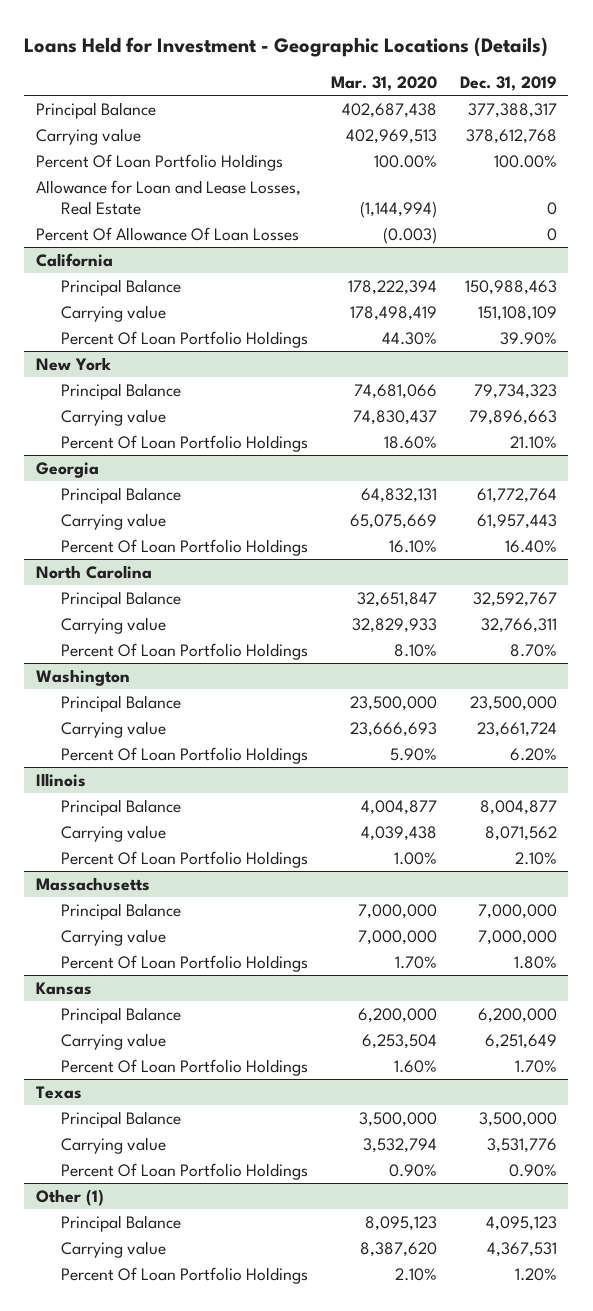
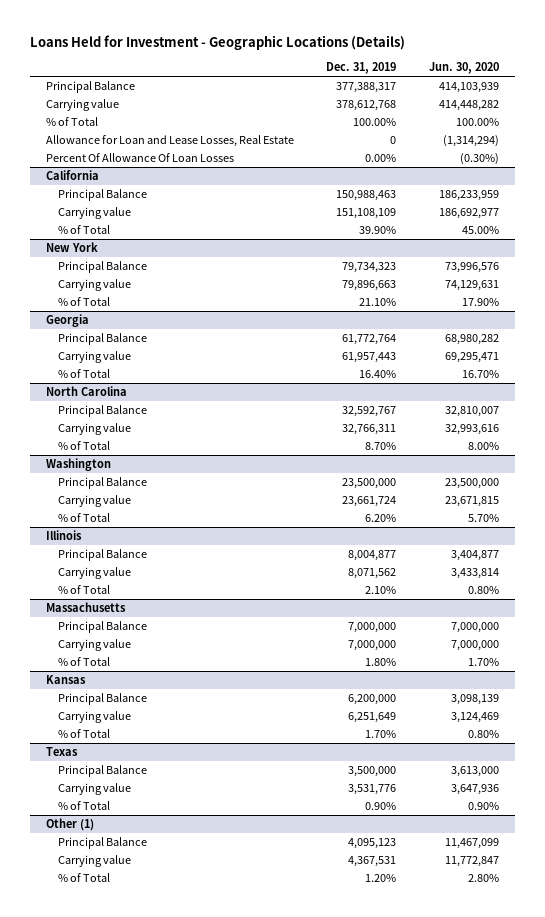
[330,76,437,92] Mar. 31, 2020 -> none
none -> [428,62,499,75] Jun. 30, 2020
[35,153,283,171] Percent Of Loan Portfolio Holdings -> [46,116,99,126] % of Total
[546,227,557,241] 0 -> [365,153,397,162] 0.00%
[61,330,309,348] Percent Of Loan Portfolio Holdings -> [58,224,111,234] % of Total
[61,434,309,452] Percent Of Loan Portfolio Holdings -> [58,296,111,306] % of Total
[61,538,309,556] Percent Of Loan Portfolio Holdings -> [58,368,111,378] % of Total
[61,642,309,660] Percent Of Loan Portfolio Holdings -> [58,440,111,450] % of Total
[61,746,309,764] Percent Of Loan Portfolio Holdings -> [58,512,111,522] % of Total
[61,850,309,868] Percent Of Loan Portfolio Holdings -> [58,584,111,594] % of Total
[61,954,309,972] Percent Of Loan Portfolio Holdings -> [58,656,111,666] % of Total
[61,1058,309,1076] Percent Of Loan Portfolio Holdings -> [58,728,111,738] % of Total
[61,1162,309,1180] Percent Of Loan Portfolio Holdings -> [58,800,111,810] % of Total
[61,1266,309,1284] Percent Of Loan Portfolio Holdings -> [58,872,111,882] % of Total

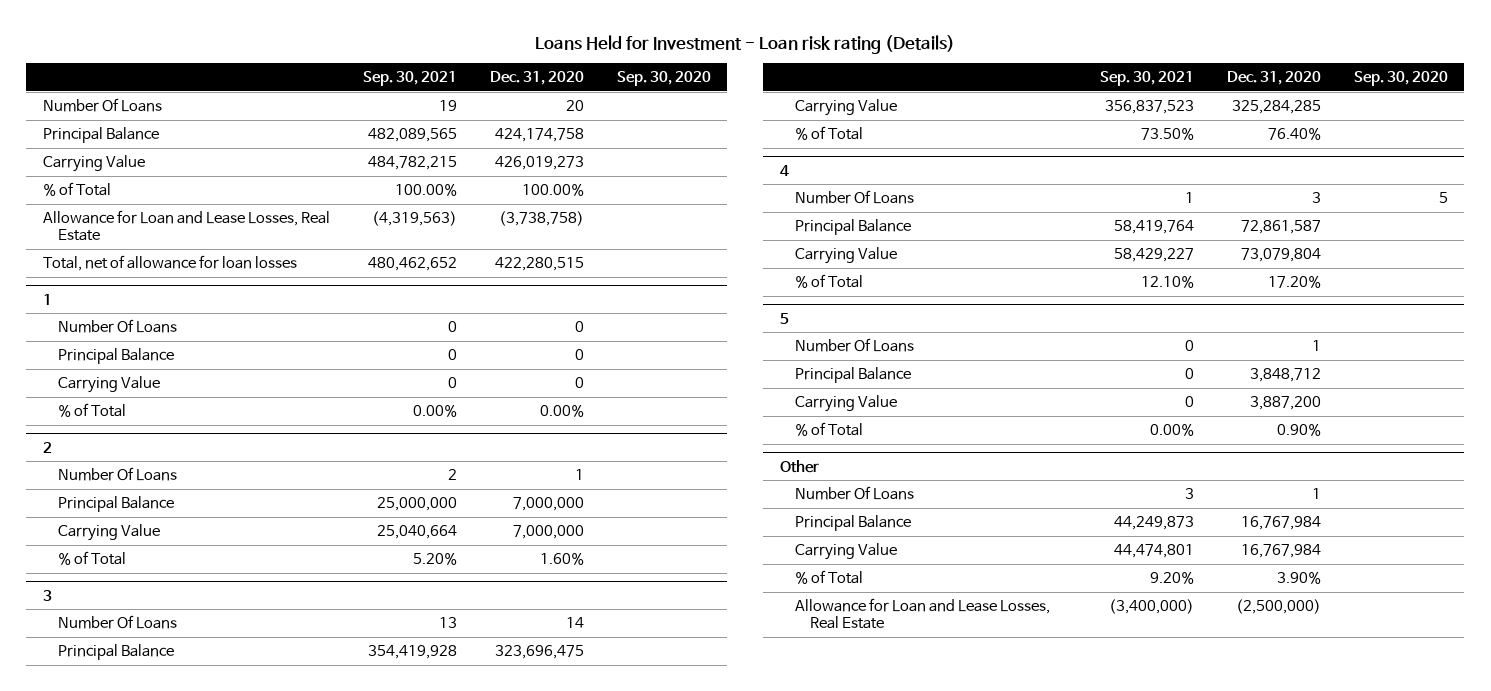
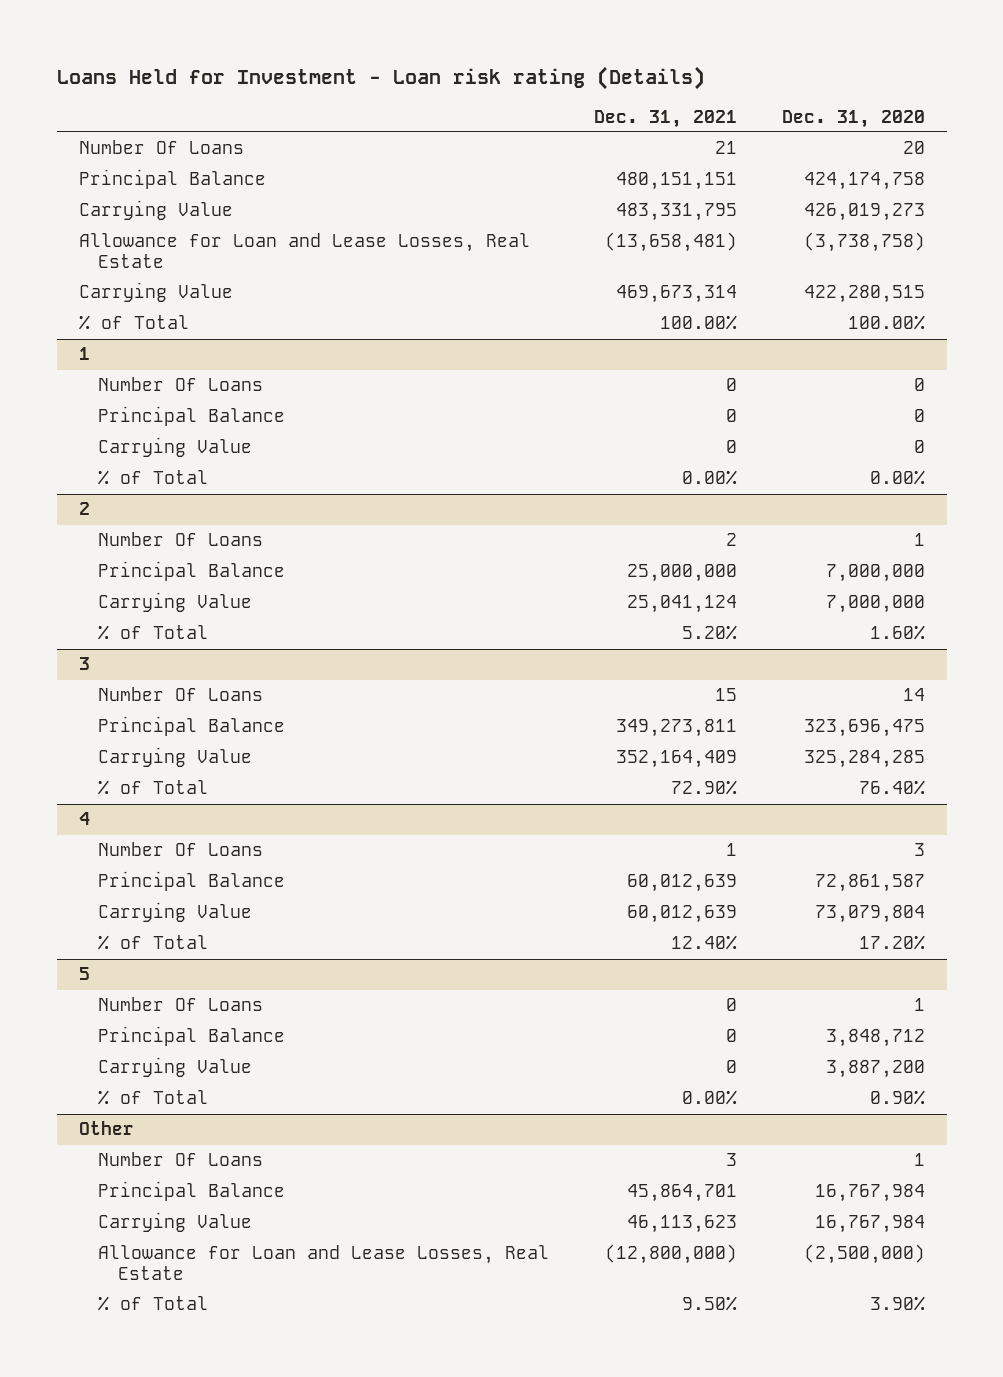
[362,71,457,87] Sep. 30, 2021 -> none
[616,71,711,87] Sep. 30, 2020 -> none
none -> [593,109,737,128] Dec. 31, 2021
[42,255,297,272] Total, net of allowance for loan losses -> [78,282,233,303] Carrying Value
[42,182,111,197] % of Total -> [78,315,189,331] % of Total
[794,570,863,585] % of Total -> [98,1296,209,1312] % of Total

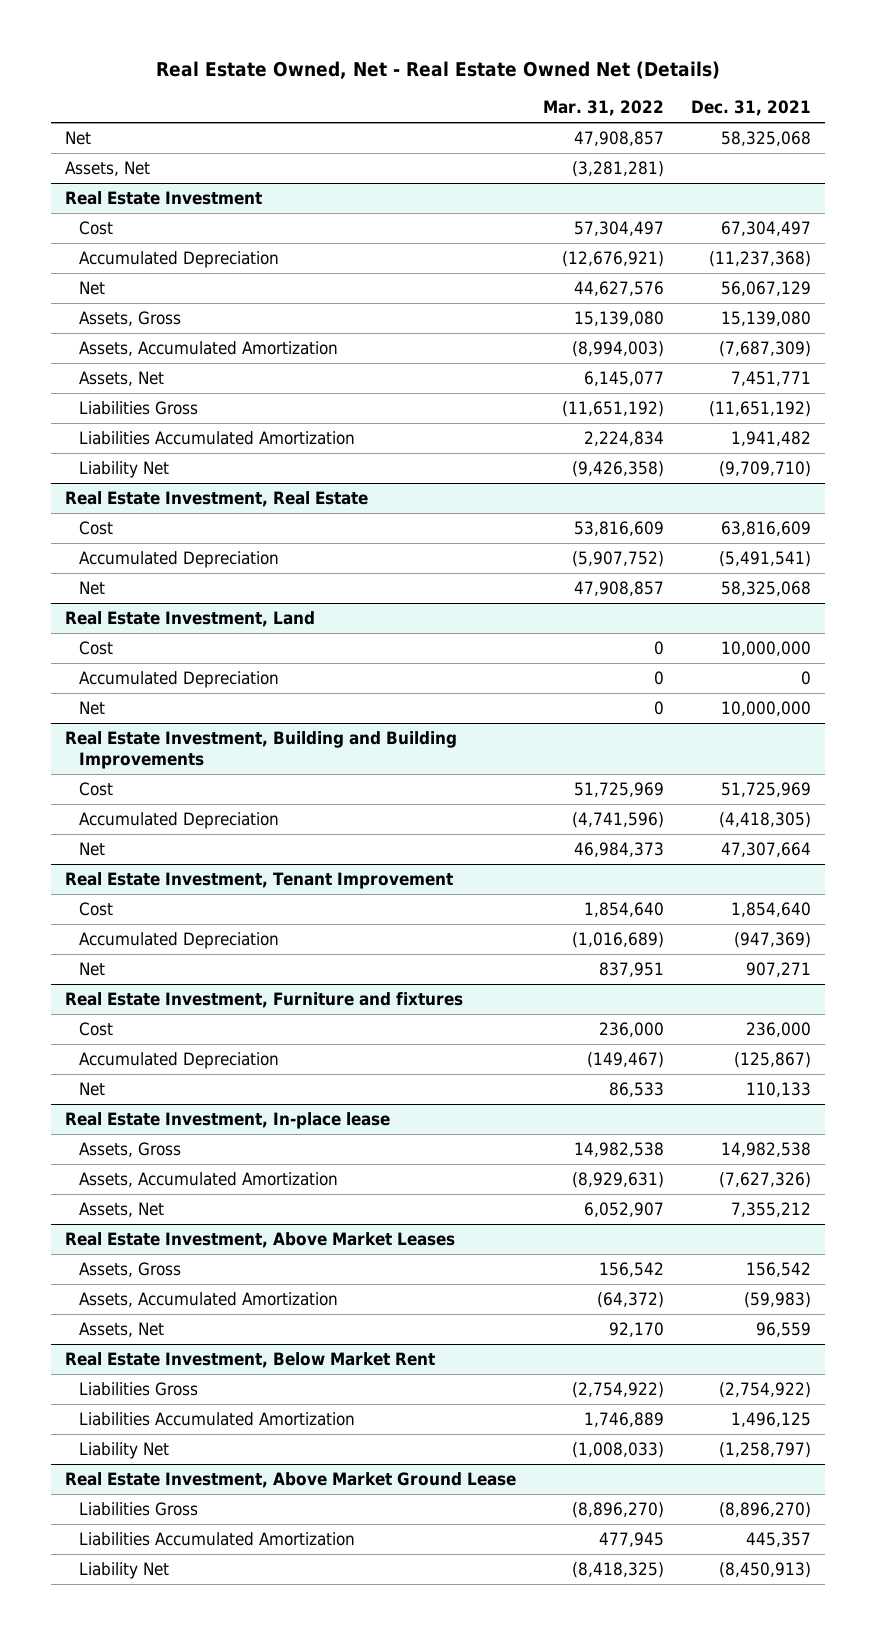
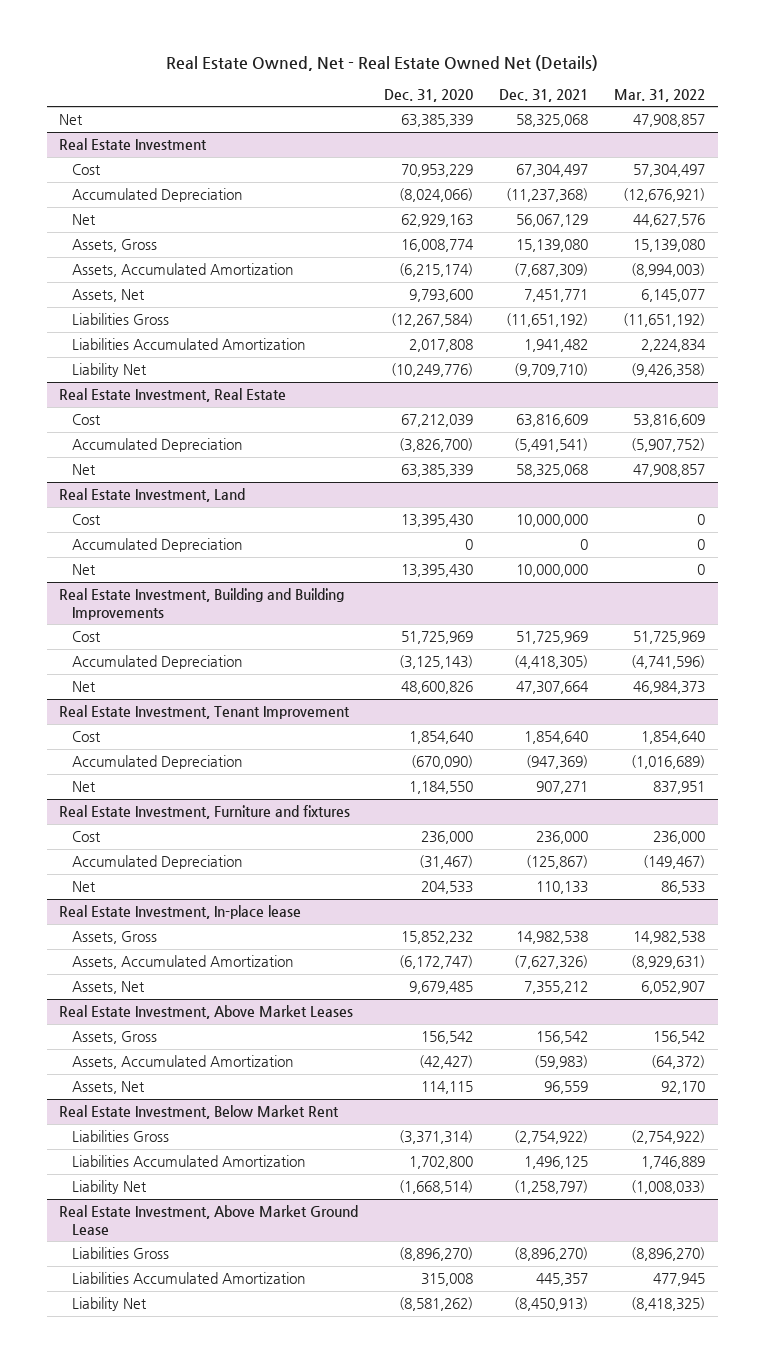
none -> [384,88,474,102] Dec. 31, 2020
[64,160,150,176] Assets, Net -> none

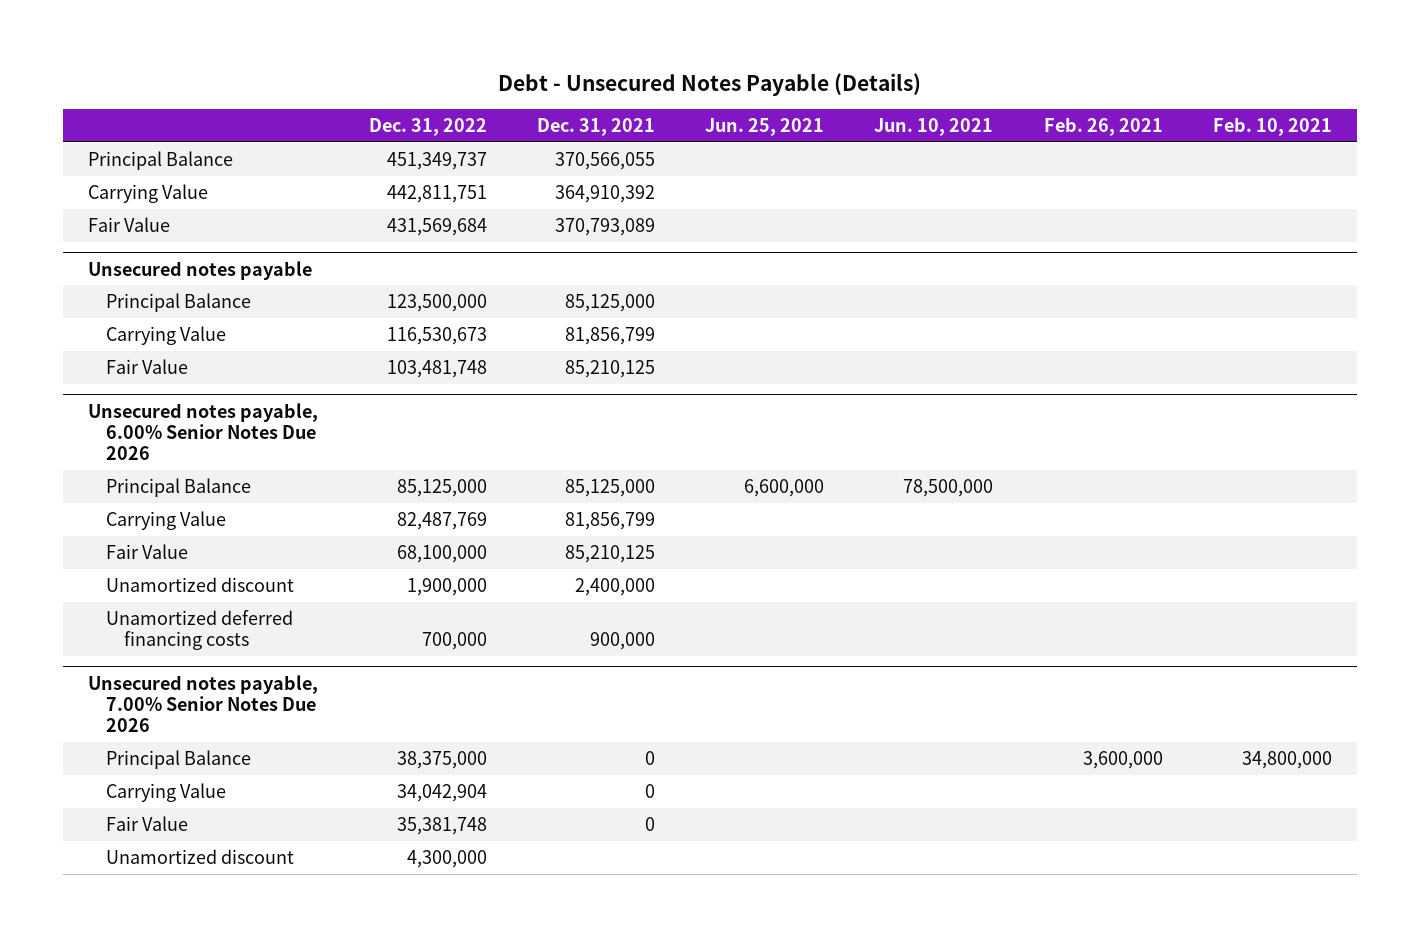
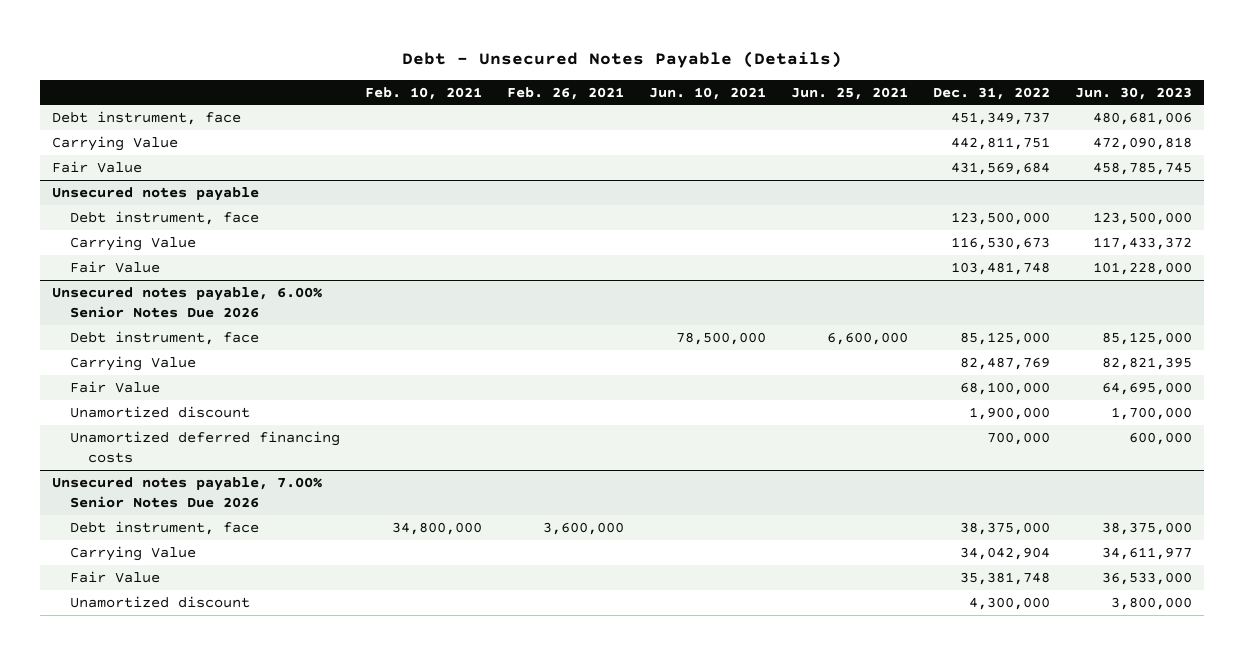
[536,118,655,137] Dec. 31, 2021 -> none
none -> [1074,86,1192,100] Jun. 30, 2023
[88,150,234,170] Principal Balance -> [52,110,242,125] Debt instrument, face
[105,292,251,312] Principal Balance -> [70,210,260,225] Debt instrument, face
[105,477,251,497] Principal Balance -> [70,330,260,345] Debt instrument, face
[105,749,251,769] Principal Balance -> [70,520,260,535] Debt instrument, face

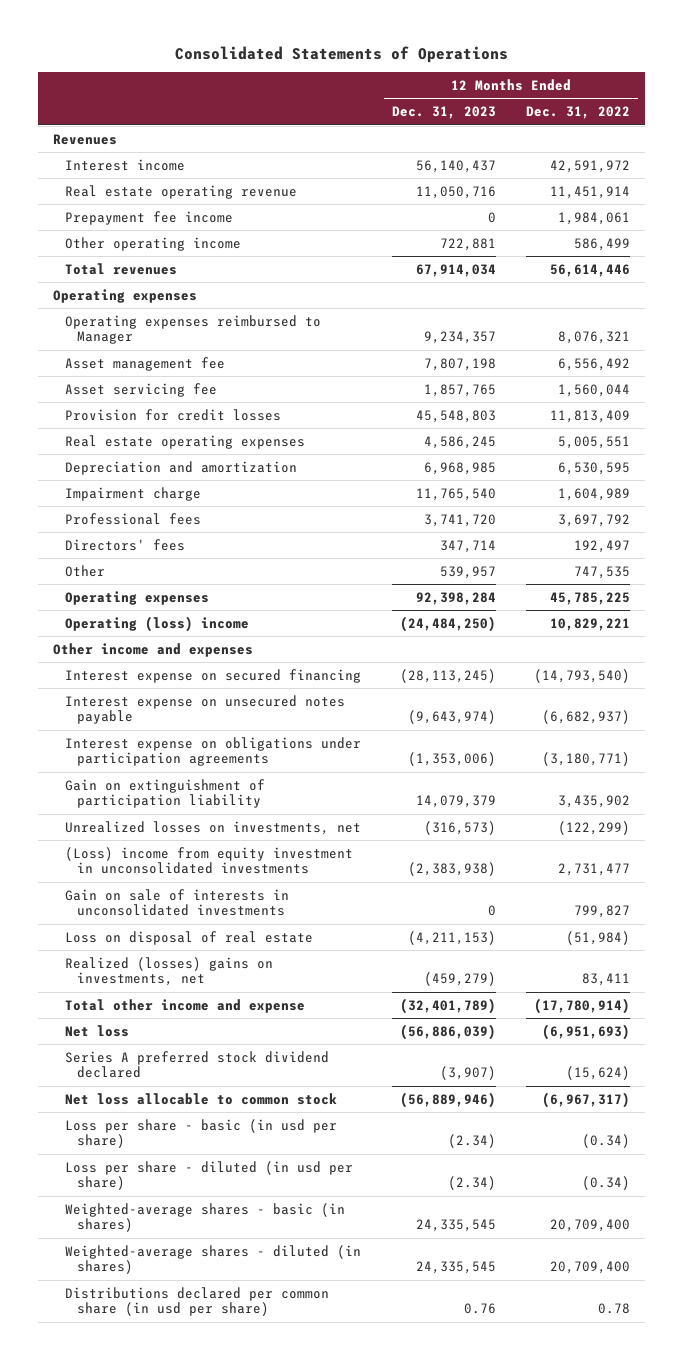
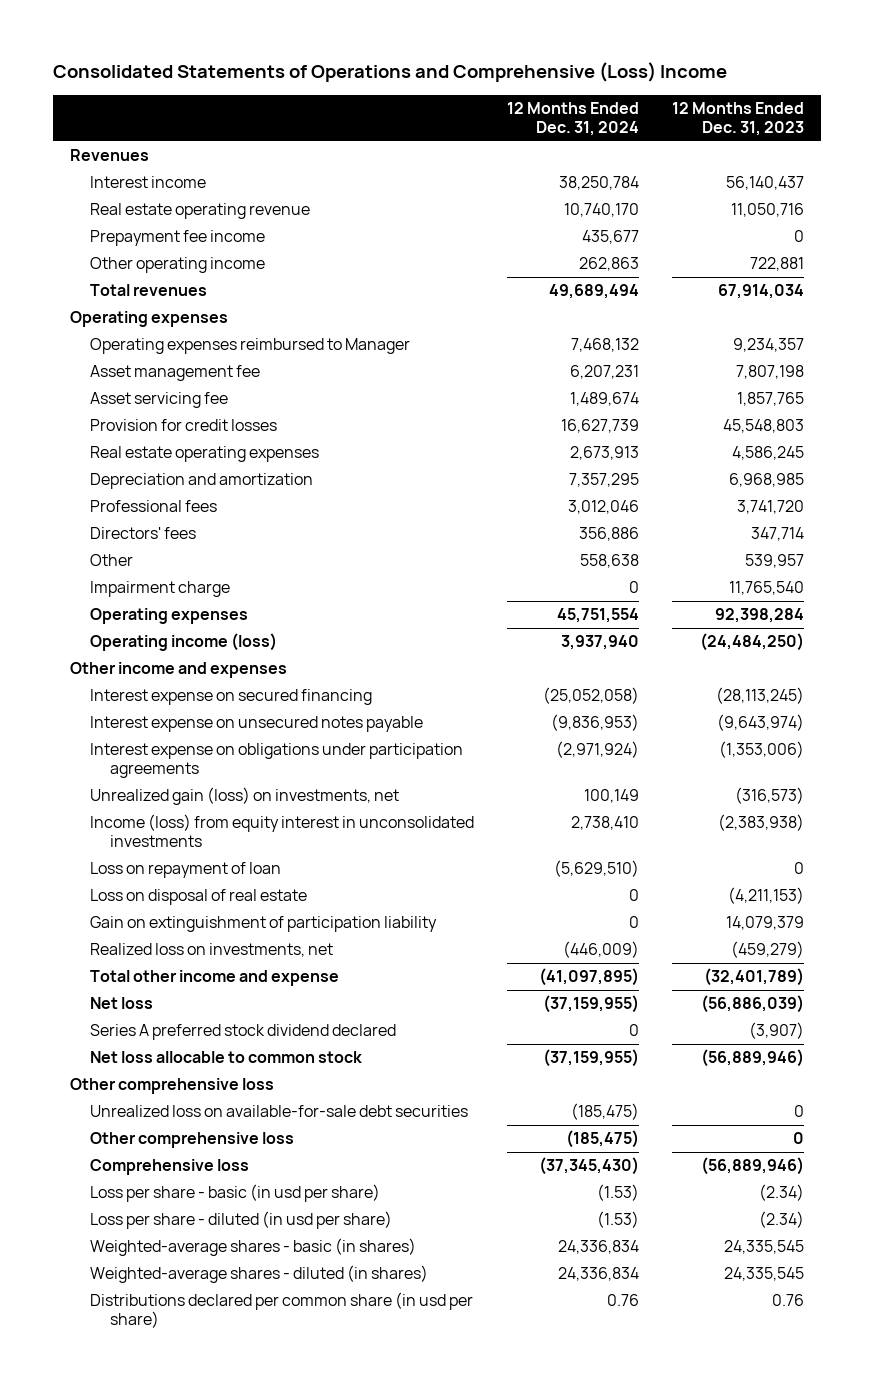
[174,45,508,63] Consolidated Statements of Operations -> [53,62,728,83] Consolidated Statements of Operations and Comprehensive (Loss) Income
[526,106,631,120] Dec. 31, 2022 -> none
none -> [506,102,639,136] 12 Months Ended Dec. 31, 2024
[65,486,202,501] Impairment charge -> [89,581,230,598] Impairment charge
[65,615,250,632] Operating (loss) income -> [89,633,277,652] Operating income (loss)
[65,888,290,917] Gain on sale of interests in unconsolidated investments -> none
[65,820,362,835] Unrealized losses on investments, net -> [89,787,399,806] Unrealized gain (loss) on investments, net
[65,846,354,875] (Loss) income from equity investment in unconsolidated investments -> [89,814,474,848] Income (loss) from equity interest in unconsolidated investments
none -> [89,862,281,879] Loss on repayment of loan
[65,778,266,809] Gain on extinguishment of participation liability -> [89,916,437,933] Gain on extinguishment of participation liability
[65,956,274,987] Realized (losses) gains on investments, net -> [89,943,333,958] Realized loss on investments, net
none -> [69,1078,274,1095] Other comprehensive loss
none -> [89,1105,468,1118] Unrealized loss on available-for-sale debt securities
none -> [89,1132,294,1149] Other comprehensive loss
none -> [89,1159,249,1176] Comprehensive loss

